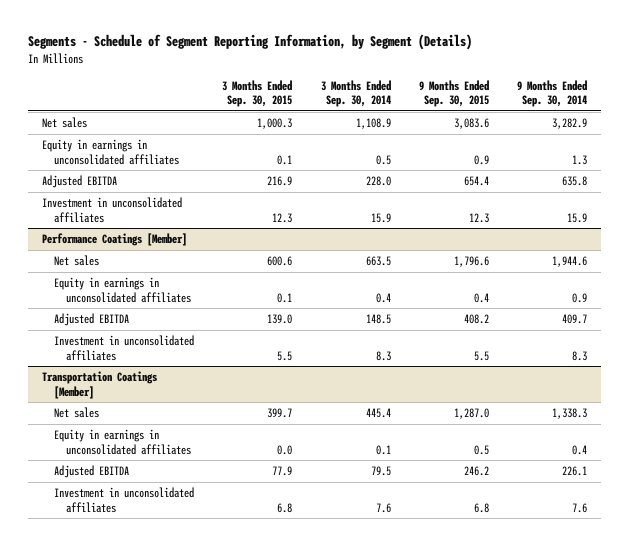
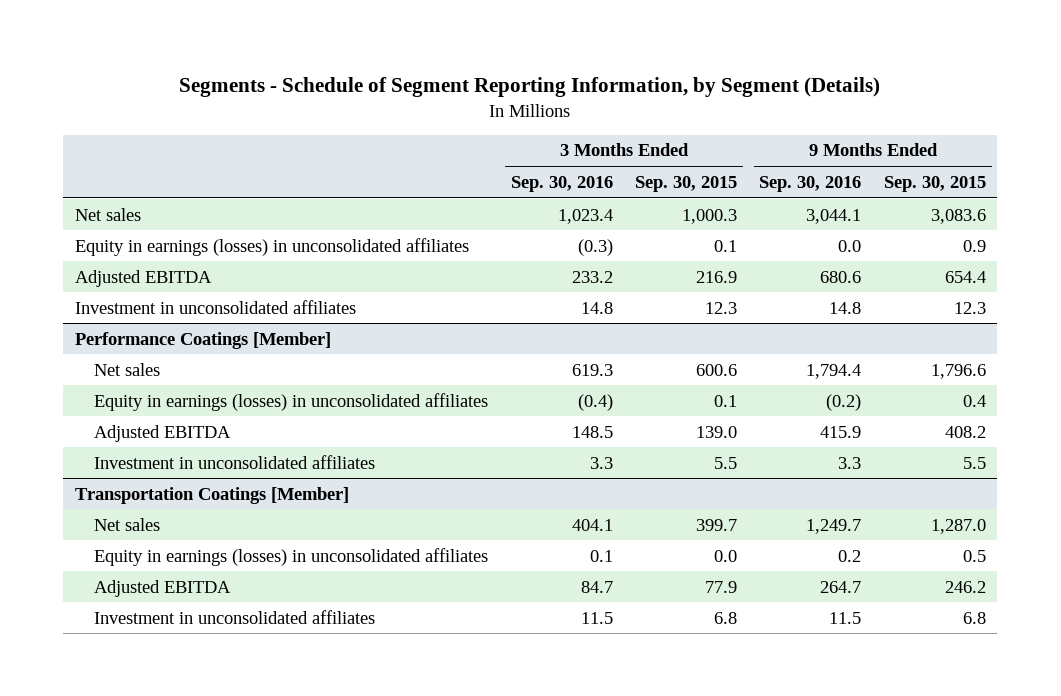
[320,79,391,108] 3 Months Ended Sep. 30, 2014 -> none
[516,79,587,108] 9 Months Ended Sep. 30, 2014 -> none
none -> [510,175,613,192] Sep. 30, 2016
none -> [759,175,862,192] Sep. 30, 2016
[41,139,180,165] Equity in earnings in unconsolidated affiliates -> [74,237,469,256] Equity in earnings (losses) in unconsolidated affiliates
[54,277,192,303] Equity in earnings in unconsolidated affiliates -> [94,392,489,411] Equity in earnings (losses) in unconsolidated affiliates
[54,429,192,455] Equity in earnings in unconsolidated affiliates -> [94,547,489,566] Equity in earnings (losses) in unconsolidated affiliates

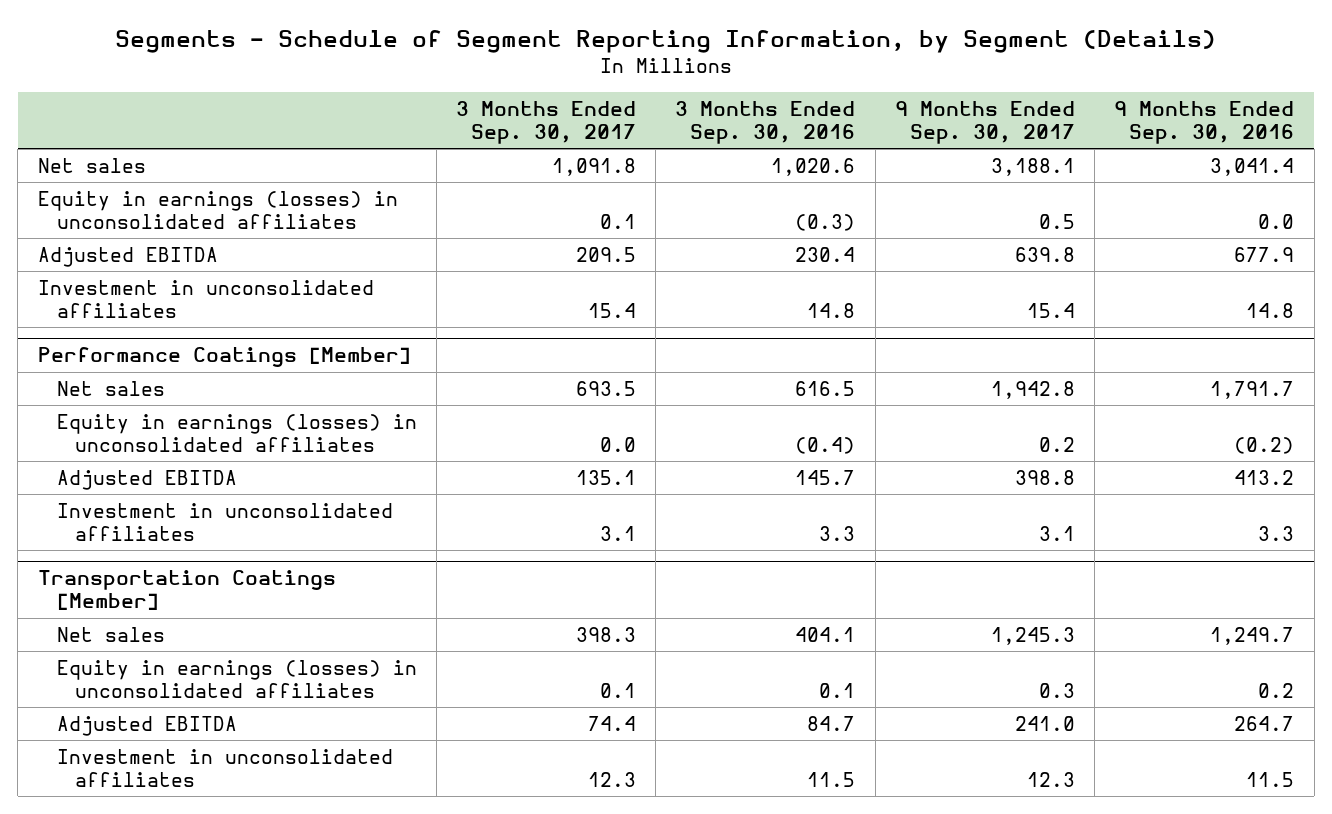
[635,175,738,192] Sep. 30, 2015 -> none
[883,175,986,192] Sep. 30, 2015 -> none
none -> [456,100,637,144] 3 Months Ended Sep. 30, 2017
none -> [894,100,1075,144] 9 Months Ended Sep. 30, 2017
[557,208,613,224] 1,023.4 -> [771,157,856,176] 1,020.6
[806,208,862,224] 3,044.1 -> [1210,157,1295,176] 3,041.4
[571,270,613,283] 233.2 -> [795,246,856,262] 230.4
[820,270,862,283] 680.6 -> [1234,246,1295,262] 677.9
[571,363,613,376] 619.3 -> [795,380,856,396] 616.5
[806,363,862,379] 1,794.4 -> [1210,380,1295,399] 1,791.7
[571,425,613,438] 148.5 -> [795,469,856,485] 145.7
[820,425,862,438] 415.9 -> [1234,469,1295,485] 413.2

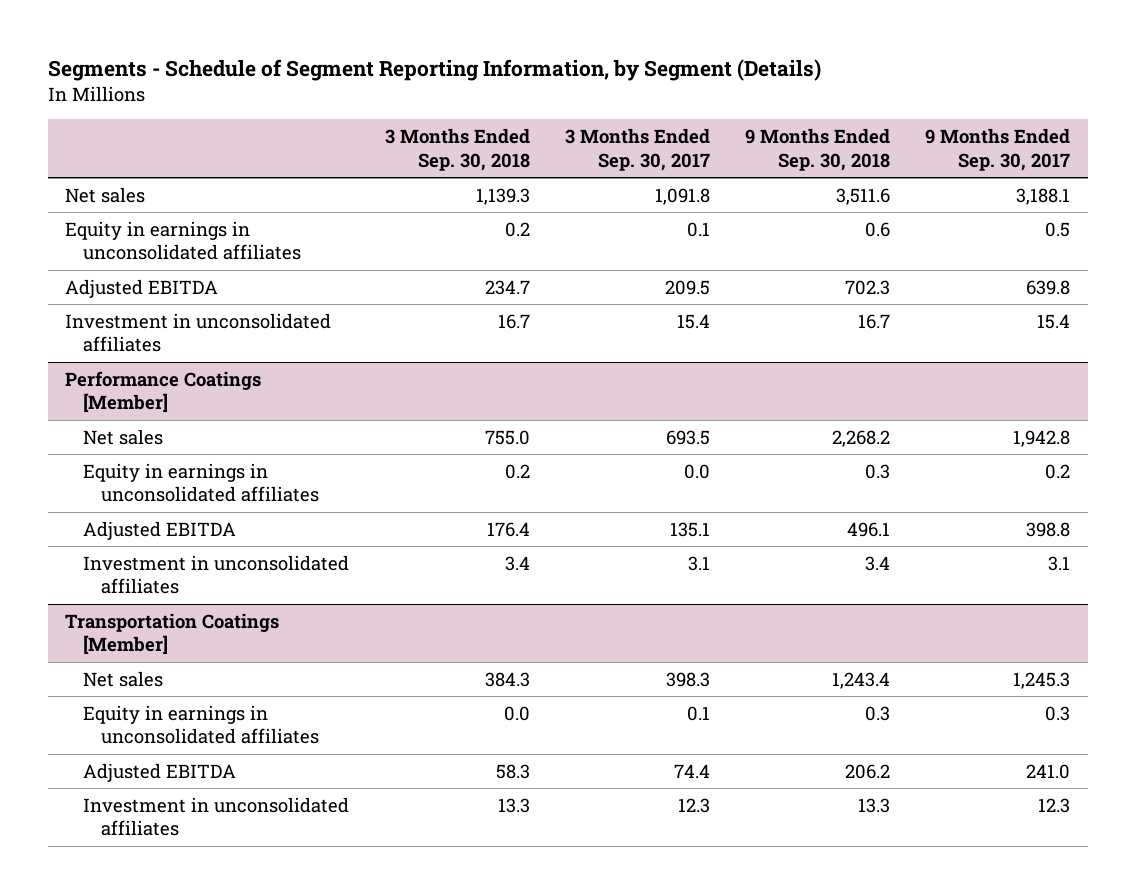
[675,100,856,144] 3 Months Ended Sep. 30, 2016 -> none
[1114,100,1295,144] 9 Months Ended Sep. 30, 2016 -> none
none -> [384,128,530,171] 3 Months Ended Sep. 30, 2018
none -> [745,128,891,171] 9 Months Ended Sep. 30, 2018
[37,190,398,229] Equity in earnings (losses) in unconsolidated affiliates -> [65,220,302,261] Equity in earnings in unconsolidated affiliates
[56,413,417,452] Equity in earnings (losses) in unconsolidated affiliates -> [83,462,320,503] Equity in earnings in unconsolidated affiliates
[56,659,417,698] Equity in earnings (losses) in unconsolidated affiliates -> [83,704,320,745] Equity in earnings in unconsolidated affiliates

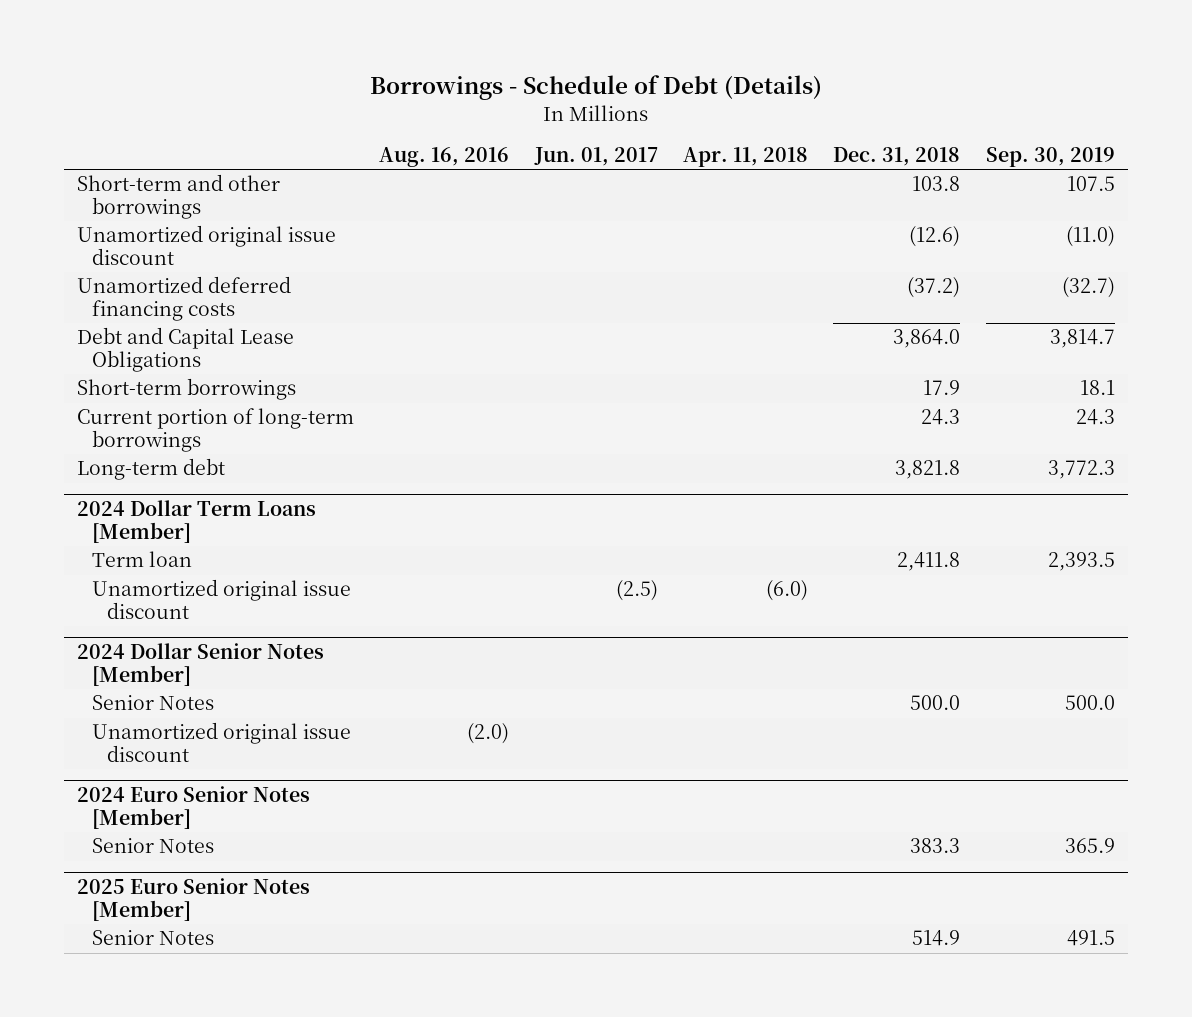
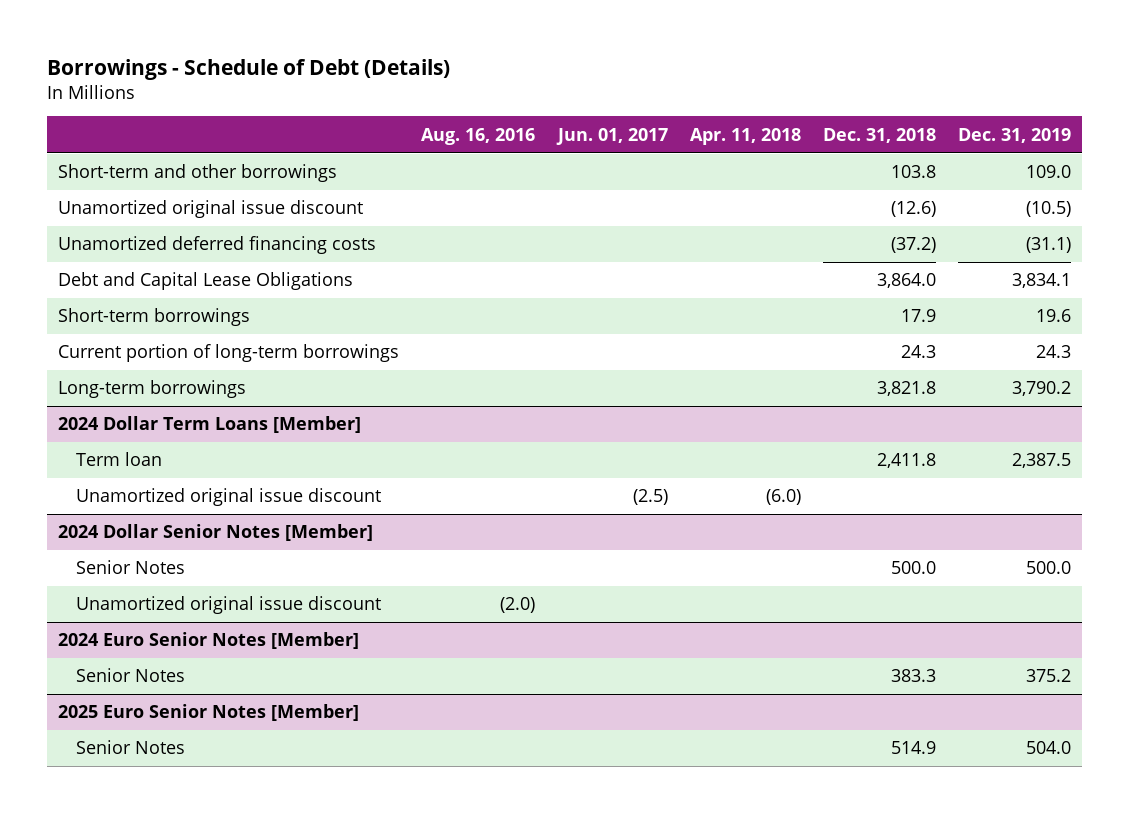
[985,146,1115,167] Sep. 30, 2019 -> none
none -> [958,127,1072,143] Dec. 31, 2019
[76,458,225,481] Long-term debt -> [57,380,246,399] Long-term borrowings

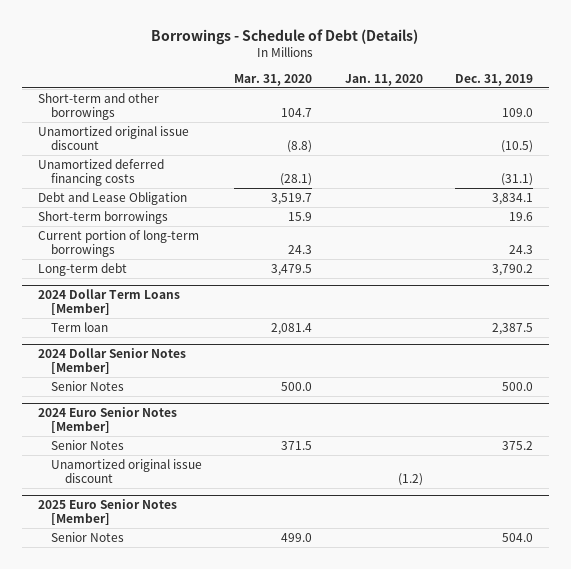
[421,127,536,145] Aug. 16, 2016 -> none
[555,127,668,145] Jun. 01, 2017 -> none
[689,127,801,145] Apr. 11, 2018 -> none
[823,127,937,143] Dec. 31, 2018 -> none
none -> [234,73,313,86] Mar. 31, 2020
none -> [344,73,423,86] Jan. 11, 2020
[57,272,353,291] Debt and Capital Lease Obligations -> [38,191,188,205] Debt and Lease Obligation
[57,380,246,399] Long-term borrowings -> [38,262,128,276] Long-term debt
[75,488,381,507] Unamortized original issue discount -> none
[75,596,381,615] Unamortized original issue discount -> none
none -> [51,458,203,483] Unamortized original issue discount

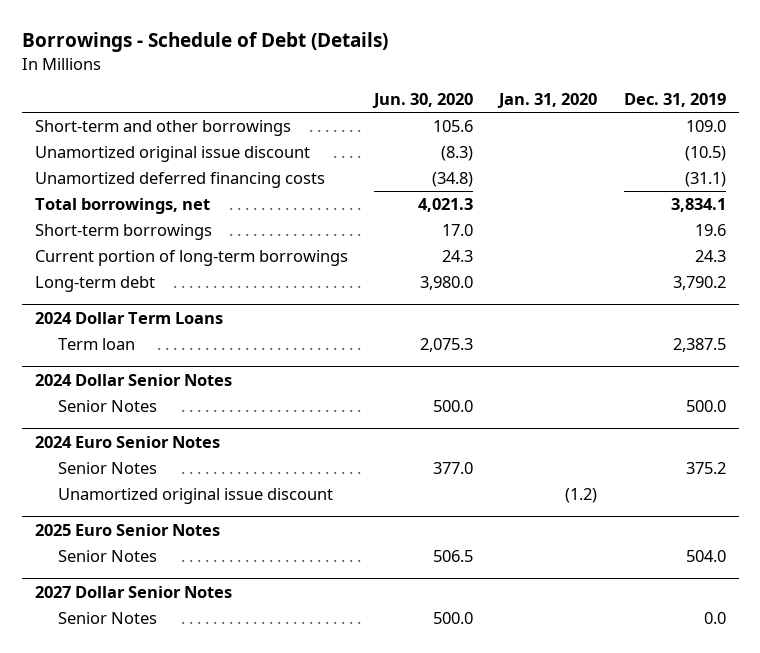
[234,73,313,86] Mar. 31, 2020 -> none
[344,73,423,86] Jan. 11, 2020 -> none
none -> [372,93,474,109] Jun. 30, 2020
none -> [497,93,598,109] Jan. 31, 2020
[38,191,188,205] Debt and Lease Obligation -> [34,197,210,214] Total borrowings, net
[38,288,181,315] 2024 Dollar Term Loans [Member] -> [34,311,223,324] 2024 Dollar Term Loans
[38,347,187,374] 2024 Dollar Senior Notes [Member] -> [34,373,232,386] 2024 Dollar Senior Notes
[38,406,178,433] 2024 Euro Senior Notes [Member] -> [34,435,220,448] 2024 Euro Senior Notes
[38,498,178,525] 2025 Euro Senior Notes [Member] -> [34,523,220,536] 2025 Euro Senior Notes
none -> [34,585,232,598] 2027 Dollar Senior Notes
none -> [58,611,158,624] Senior Notes

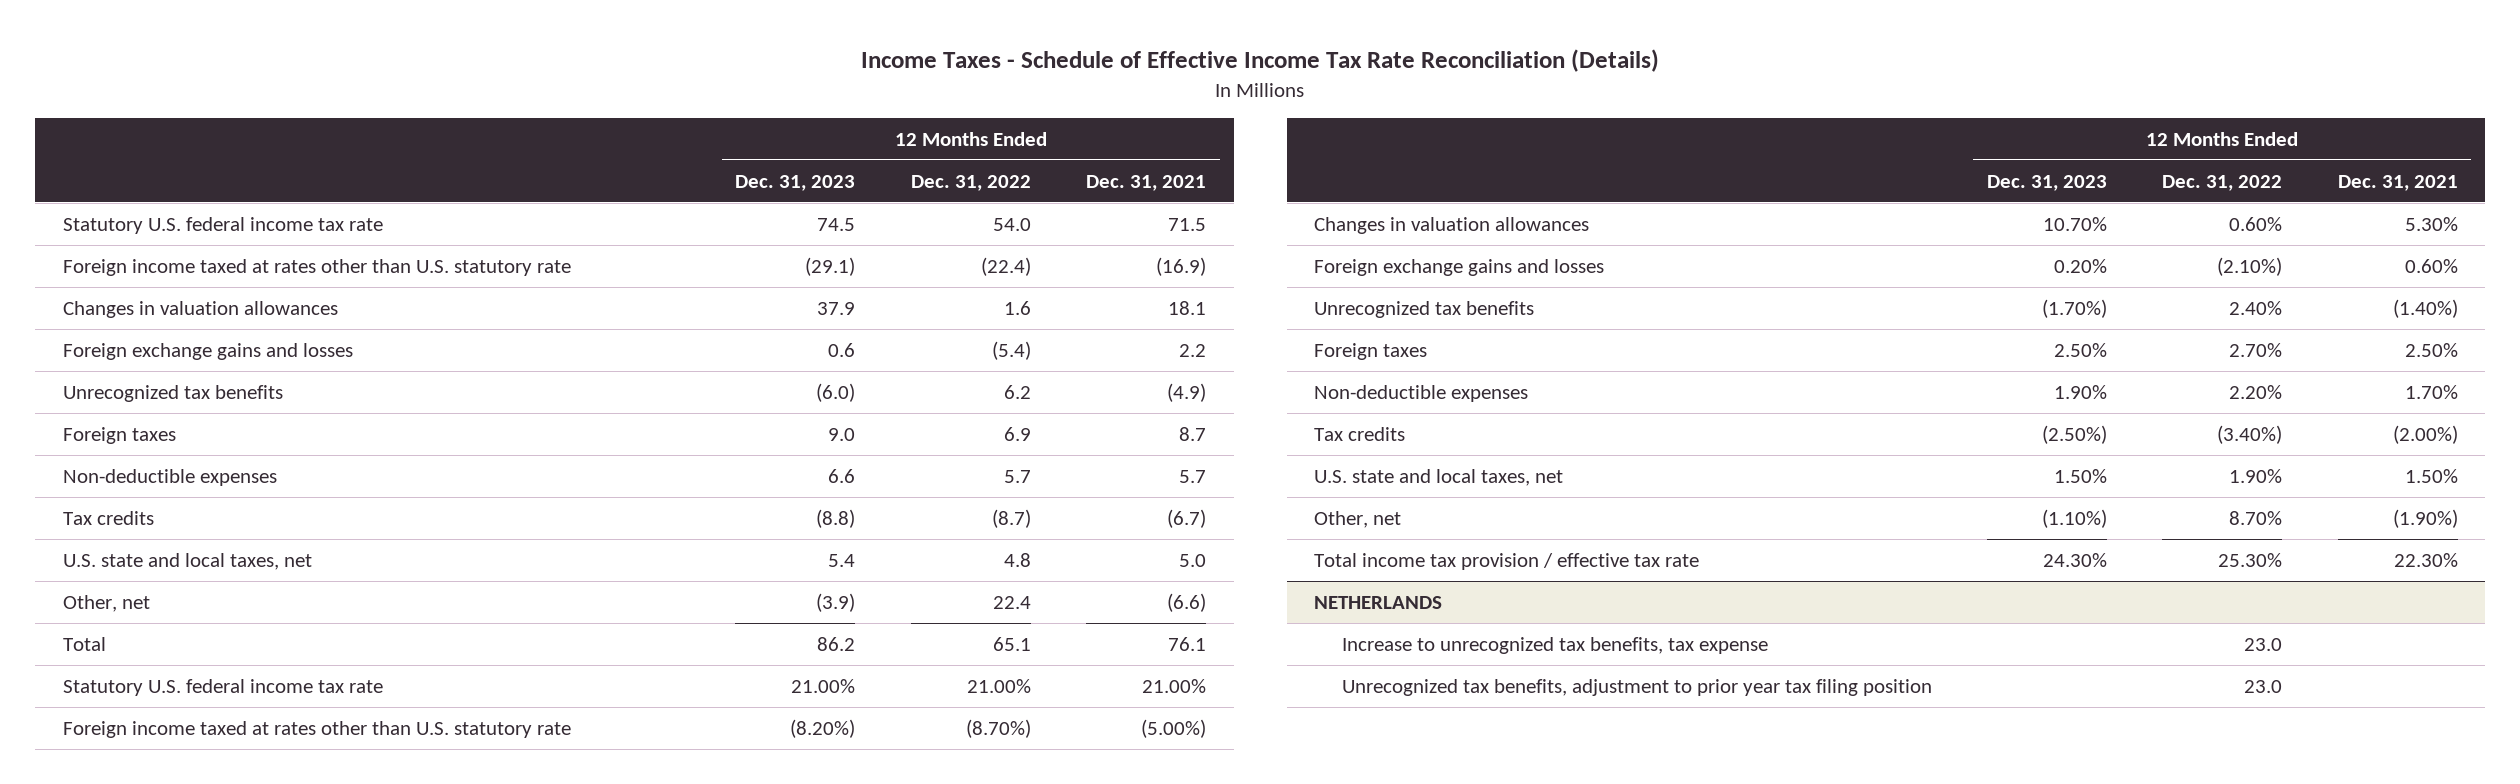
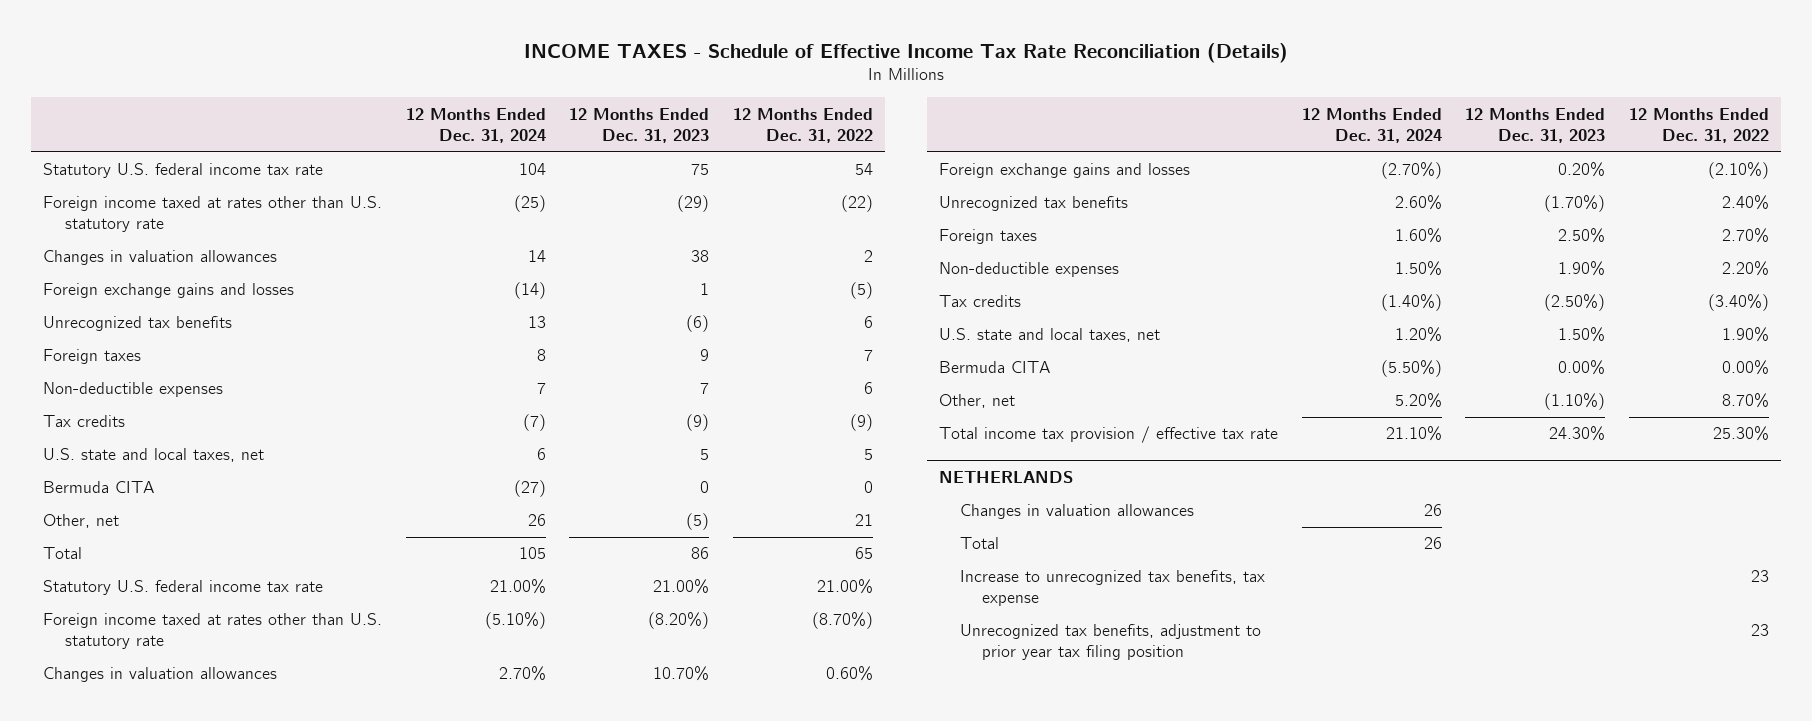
[861,48,1660,72] Income Taxes - Schedule of Effective Income Tax Rate Reconciliation (Details) -> [523,42,1288,63] INCOME TAXES - Schedule of Effective Income Tax Rate Reconciliation (Details)
[1085,174,1206,191] Dec. 31, 2021 -> none
none -> [405,107,546,143] 12 Months Ended Dec. 31, 2024
[817,217,856,231] 74.5 -> [691,164,710,176] 75
[992,217,1031,231] 54.0 -> [854,163,873,176] 54
[805,256,856,276] (29.1) -> [677,195,710,213] (29)
[980,256,1031,276] (22.4) -> [840,195,873,213] (22)
[817,301,856,315] 37.9 -> [691,250,710,263] 38
[1003,300,1031,315] 1.6 -> [863,250,873,263] 2
[828,342,856,357] 0.6 -> [700,283,710,296] 1
[991,340,1031,360] (5.4) -> [849,282,873,300] (5)
[816,382,856,402] (6.0) -> [686,315,710,333] (6)
[1003,384,1031,399] 6.2 -> [863,316,873,329] 6
[828,427,856,441] 9.0 -> [700,349,710,362] 9
[1003,426,1031,441] 6.9 -> [863,350,873,362] 7
[828,468,856,483] 6.6 -> [700,383,710,395] 7
[1003,469,1031,483] 5.7 -> [863,382,873,395] 6
[816,508,856,528] (8.8) -> [686,414,710,432] (9)
[991,508,1031,528] (8.7) -> [849,414,873,432] (9)
[828,553,856,567] 5.4 -> [700,449,710,461] 5
[1003,552,1031,567] 4.8 -> [863,449,873,461] 5
none -> [43,481,155,494] Bermuda CITA
[816,592,856,612] (3.9) -> [686,513,710,531] (5)
[992,595,1031,609] 22.4 -> [854,514,873,527] 21
[817,636,856,651] 86.2 -> [691,547,710,560] 86
[992,636,1031,651] 65.1 -> [854,547,873,560] 65
none -> [938,361,1050,374] Bermuda CITA
none -> [960,504,1195,520] Changes in valuation allowances
none -> [960,537,1000,550] Total
[2244,637,2283,651] 23.0 -> [1750,570,1769,583] 23
[2244,679,2283,693] 23.0 -> [1750,624,1769,637] 23

